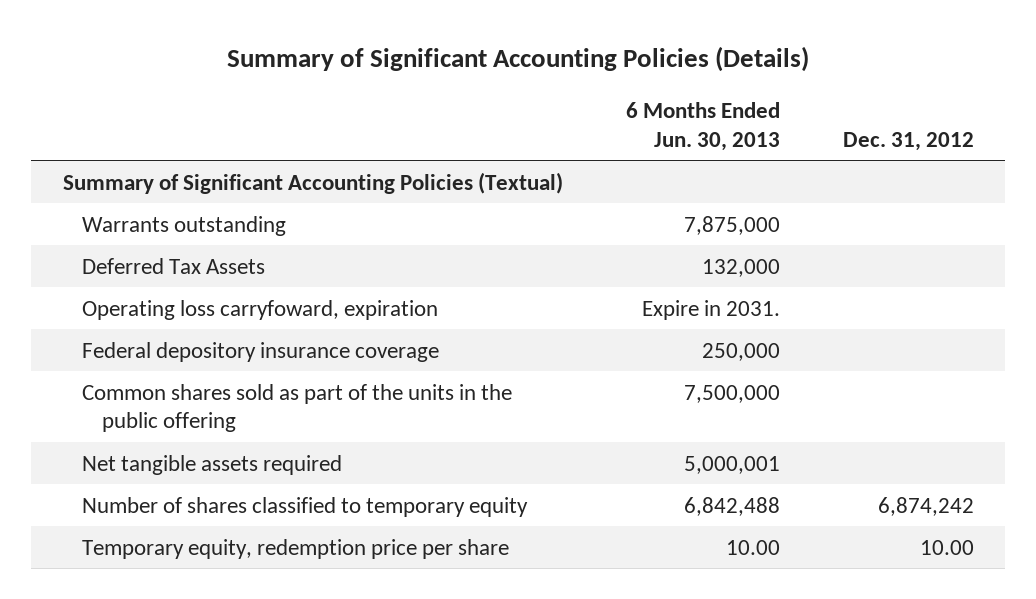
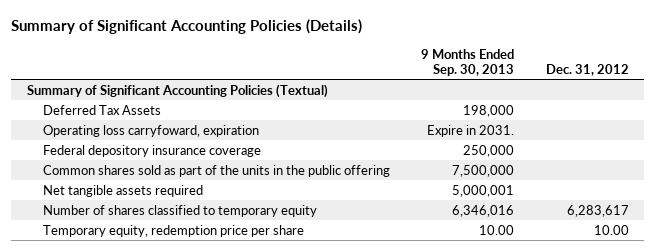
[625,102,780,151] 6 Months Ended Jun. 30, 2013 -> none
none -> [421,48,515,76] 9 Months Ended Sep. 30, 2013
[82,215,287,236] Warrants outstanding -> none
[877,496,974,516] 6,874,242 -> [566,204,629,217] 6,283,617

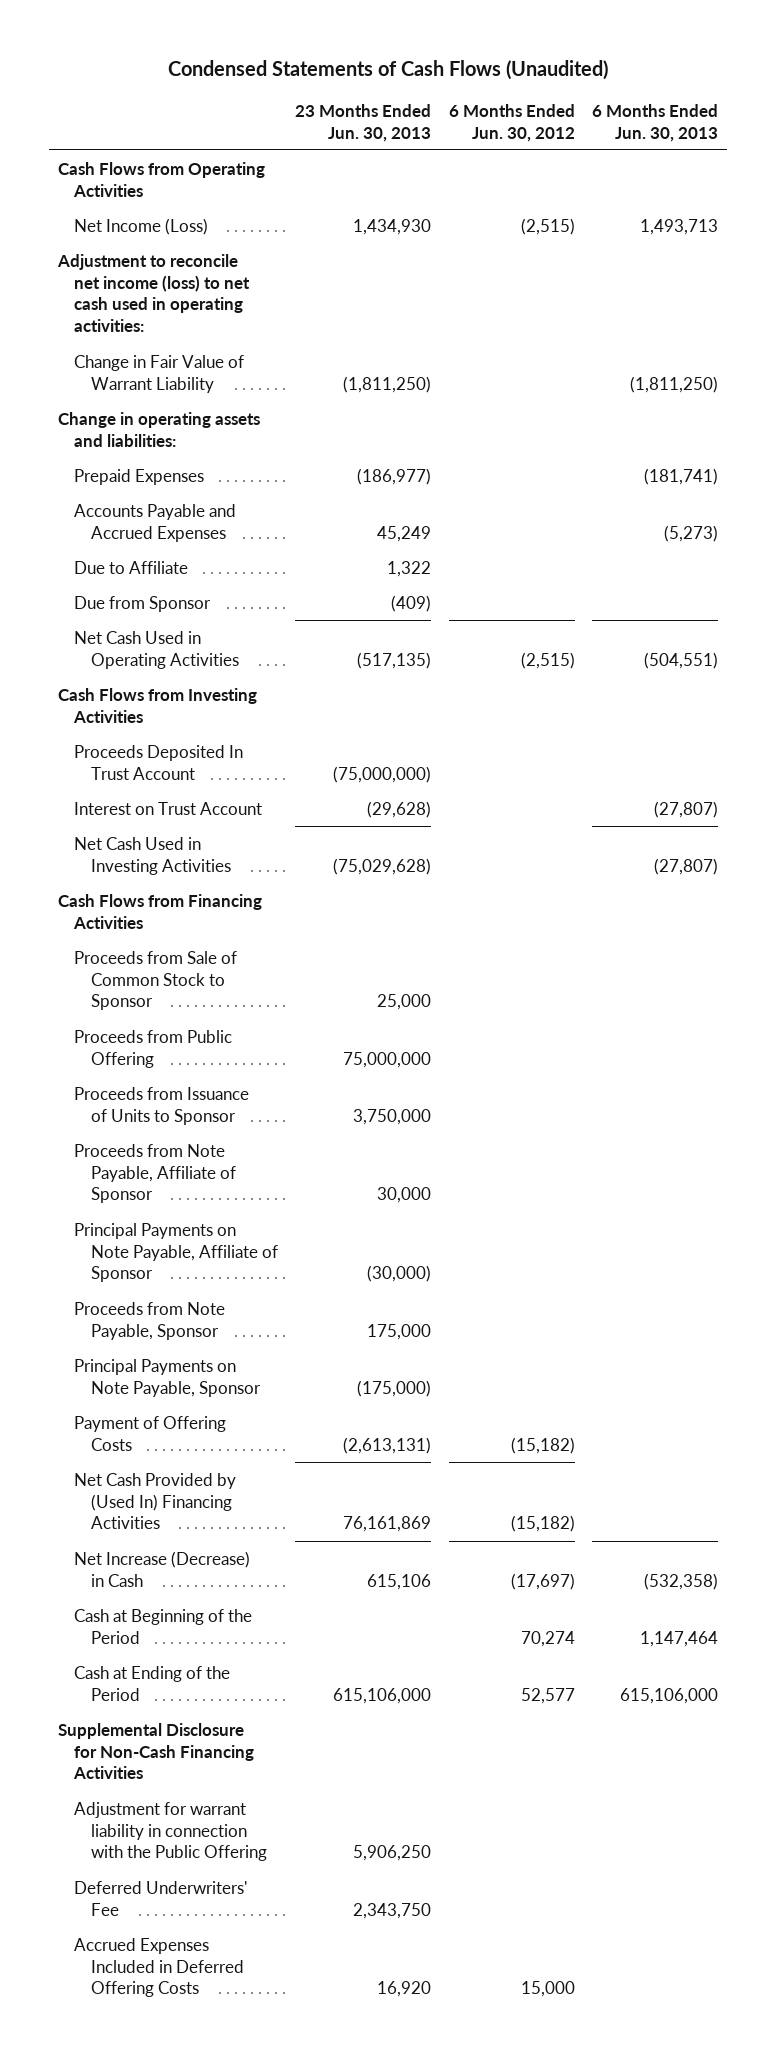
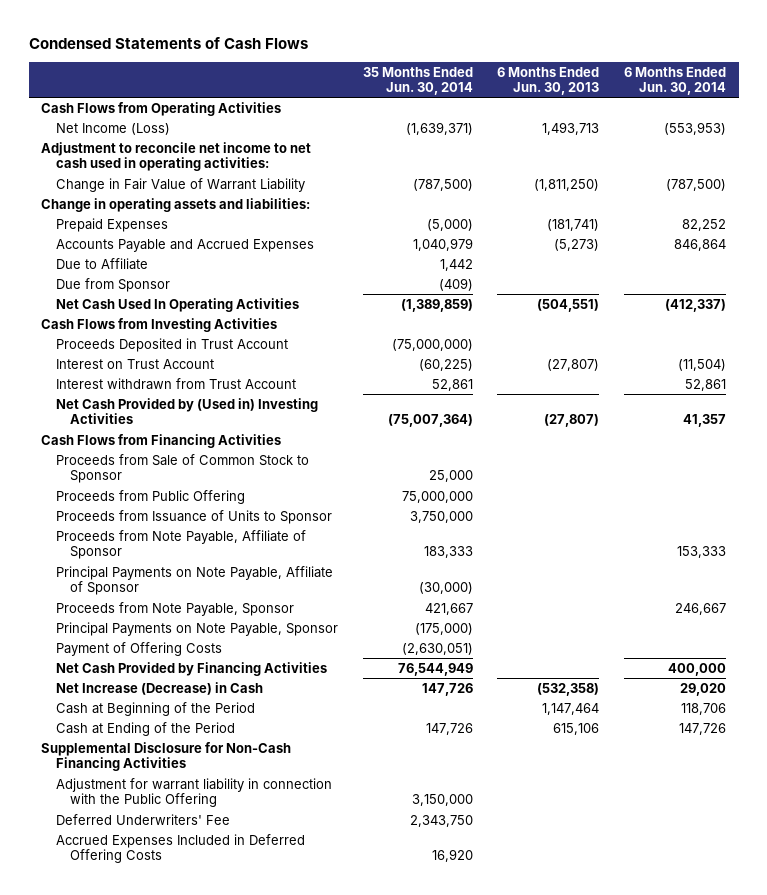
[168,59,609,80] Condensed Statements of Cash Flows (Unaudited) -> [28,36,308,49] Condensed Statements of Cash Flows
[295,103,432,142] 23 Months Ended Jun. 30, 2013 -> none
[448,103,575,142] 6 Months Ended Jun. 30, 2012 -> none
none -> [362,66,473,96] 35 Months Ended Jun. 30, 2014
none -> [624,66,727,96] 6 Months Ended Jun. 30, 2014
[57,253,251,333] Adjustment to reconcile net income (loss) to net cash used in operating activities: -> [41,141,312,172] Adjustment to reconcile net income to net cash used in operating activities:
[74,630,239,669] Net Cash Used in Operating Activities -> [55,297,299,312] Net Cash Used In Operating Activities
[74,744,244,780] Proceeds Deposited In Trust Account -> [55,337,288,352] Proceeds Deposited in Trust Account
none -> [55,377,296,390] Interest withdrawn from Trust Account
[74,836,231,875] Net Cash Used in Investing Activities -> [55,397,318,425] Net Cash Provided by (Used in) Investing Activities
[74,1472,237,1530] Net Cash Provided by (Used In) Financing Activities -> [55,661,327,676] Net Cash Provided by Financing Activities
[620,1687,719,1704] 615,106,000 -> [553,722,600,735] 615,106

